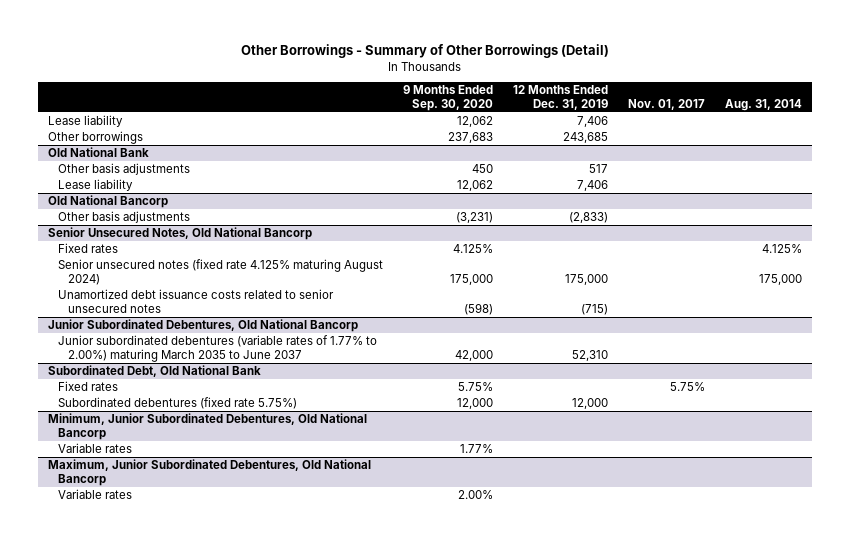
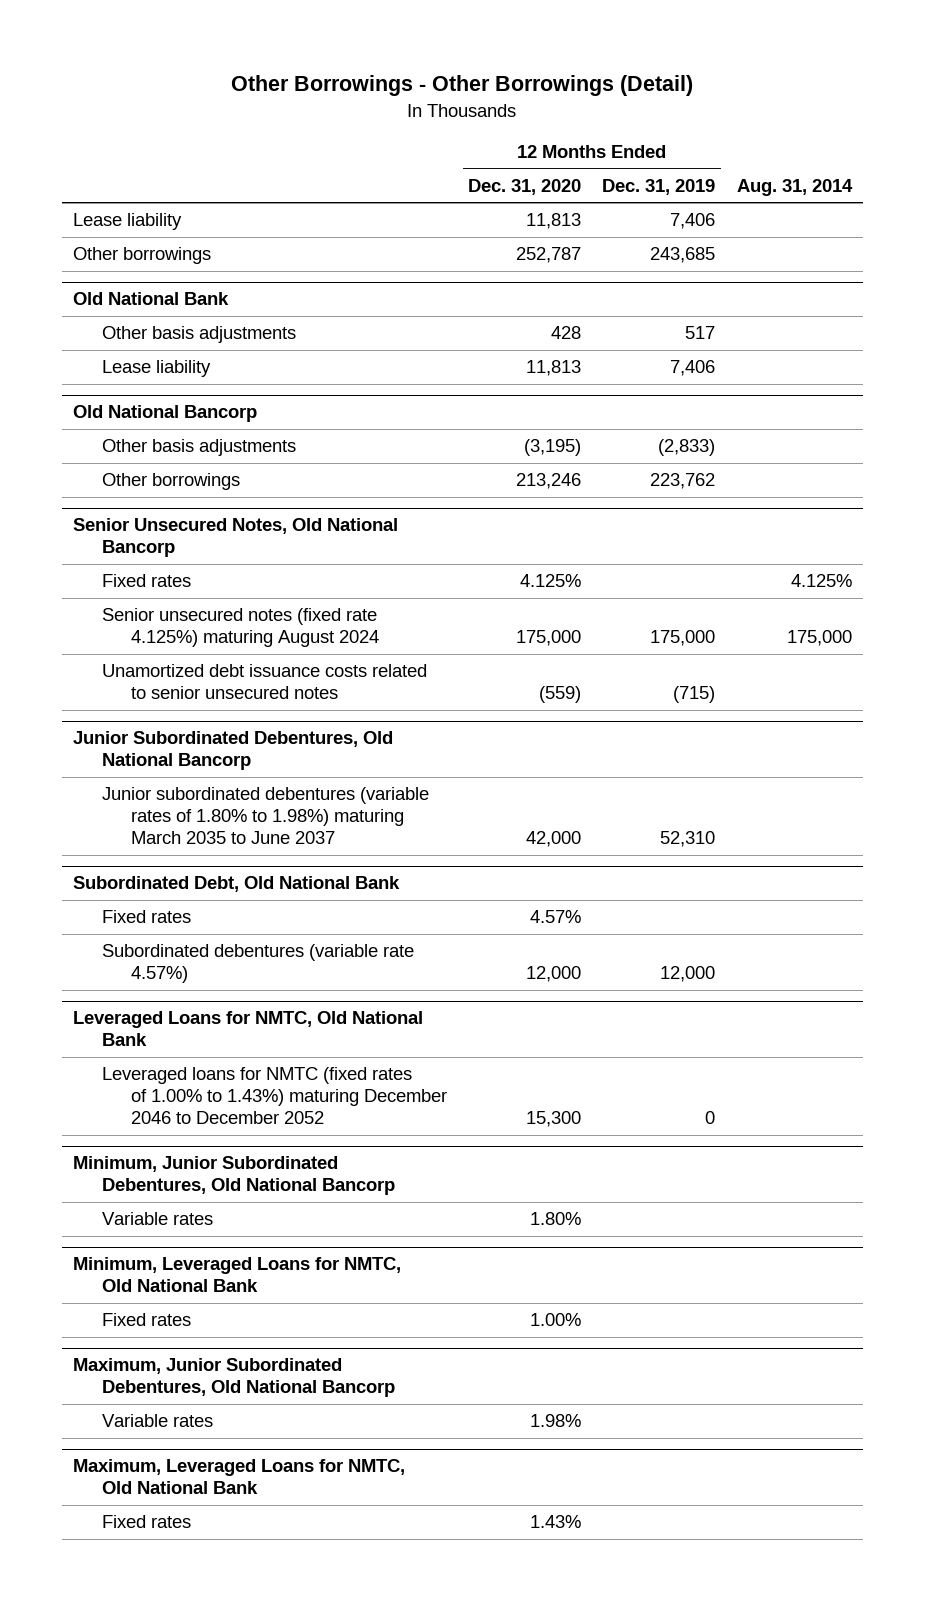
[240,44,609,59] Other Borrowings - Summary of Other Borrowings (Detail) -> [231,75,694,97] Other Borrowings - Other Borrowings (Detail)
[402,85,493,111] 9 Months Ended Sep. 30, 2020 -> none
[628,98,706,110] Nov. 01, 2017 -> none
none -> [468,178,582,195] Dec. 31, 2020
none -> [101,473,240,491] Other borrowings
[57,259,383,285] Senior unsecured notes (fixed rate 4.125% maturing August 2024) -> [101,608,379,648] Senior unsecured notes (fixed rate 4.125%) maturing August 2024
[57,335,377,362] Junior subordinated debentures (variable rates of 1.77% to 2.00%) maturing March 2035 to June 2037 -> [101,787,429,845] Junior subordinated debentures (variable rates of 1.80% to 1.98%) maturing March 2035 to June 2037
[57,397,297,410] Subordinated debentures (fixed rate 5.75%) -> [101,944,414,984] Subordinated debentures (variable rate 4.57%)
none -> [73,1011,424,1047] Leveraged Loans for NMTC, Old National Bank
none -> [101,1067,447,1125] Leveraged loans for NMTC (fixed rates of 1.00% to 1.43%) maturing December 2046 to December 2052
none -> [73,1257,402,1293] Minimum, Leveraged Loans for NMTC, Old National Bank
none -> [101,1313,191,1327] Fixed rates
none -> [73,1459,406,1495] Maximum, Leveraged Loans for NMTC, Old National Bank
none -> [101,1515,191,1529] Fixed rates

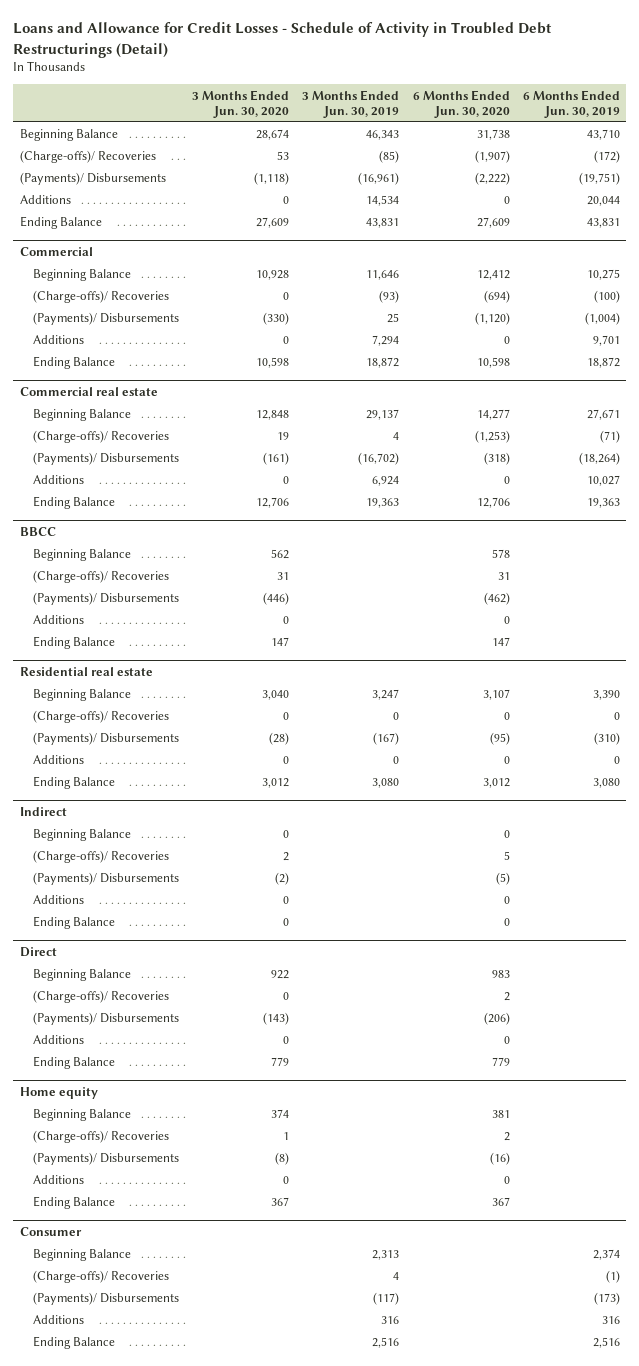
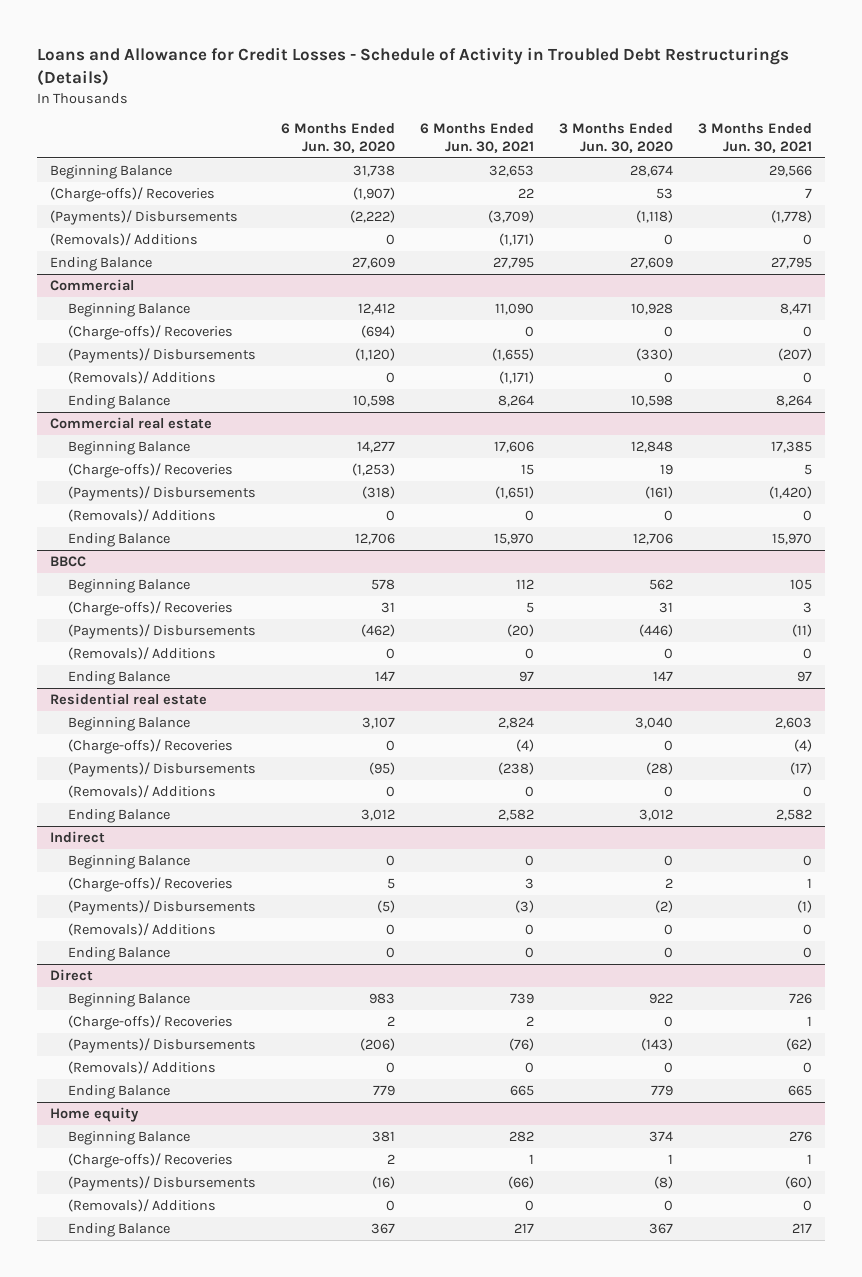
[13,22,553,58] Loans and Allowance for Credit Losses - Schedule of Activity in Troubled Debt Restructurings (Detail) -> [37,47,790,86] Loans and Allowance for Credit Losses - Schedule of Activity in Troubled Debt Restructurings (Details)
[302,89,400,118] 3 Months Ended Jun. 30, 2019 -> none
[522,89,620,118] 6 Months Ended Jun. 30, 2019 -> none
none -> [420,123,535,154] 6 Months Ended Jun. 30, 2021
none -> [698,123,813,154] 3 Months Ended Jun. 30, 2021
[19,195,71,205] Additions -> [49,233,198,247] (Removals)/ Additions
[33,335,85,345] Additions -> [67,371,216,385] (Removals)/ Additions
[33,475,85,485] Additions -> [67,509,216,523] (Removals)/ Additions
[33,615,85,625] Additions -> [67,647,216,661] (Removals)/ Additions
[33,755,85,765] Additions -> [67,785,216,799] (Removals)/ Additions
[33,895,85,905] Additions -> [67,923,216,937] (Removals)/ Additions
[33,1035,85,1045] Additions -> [67,1061,216,1075] (Removals)/ Additions
[33,1175,85,1185] Additions -> [67,1199,216,1213] (Removals)/ Additions
[19,1226,82,1236] Consumer -> none
[33,1249,132,1262] Beginning Balance -> none
[33,1270,170,1284] (Charge-offs)/ Recoveries -> none
[33,1292,180,1306] (Payments)/ Disbursements -> none
[33,1315,85,1325] Additions -> none
[33,1336,116,1350] Ending Balance -> none

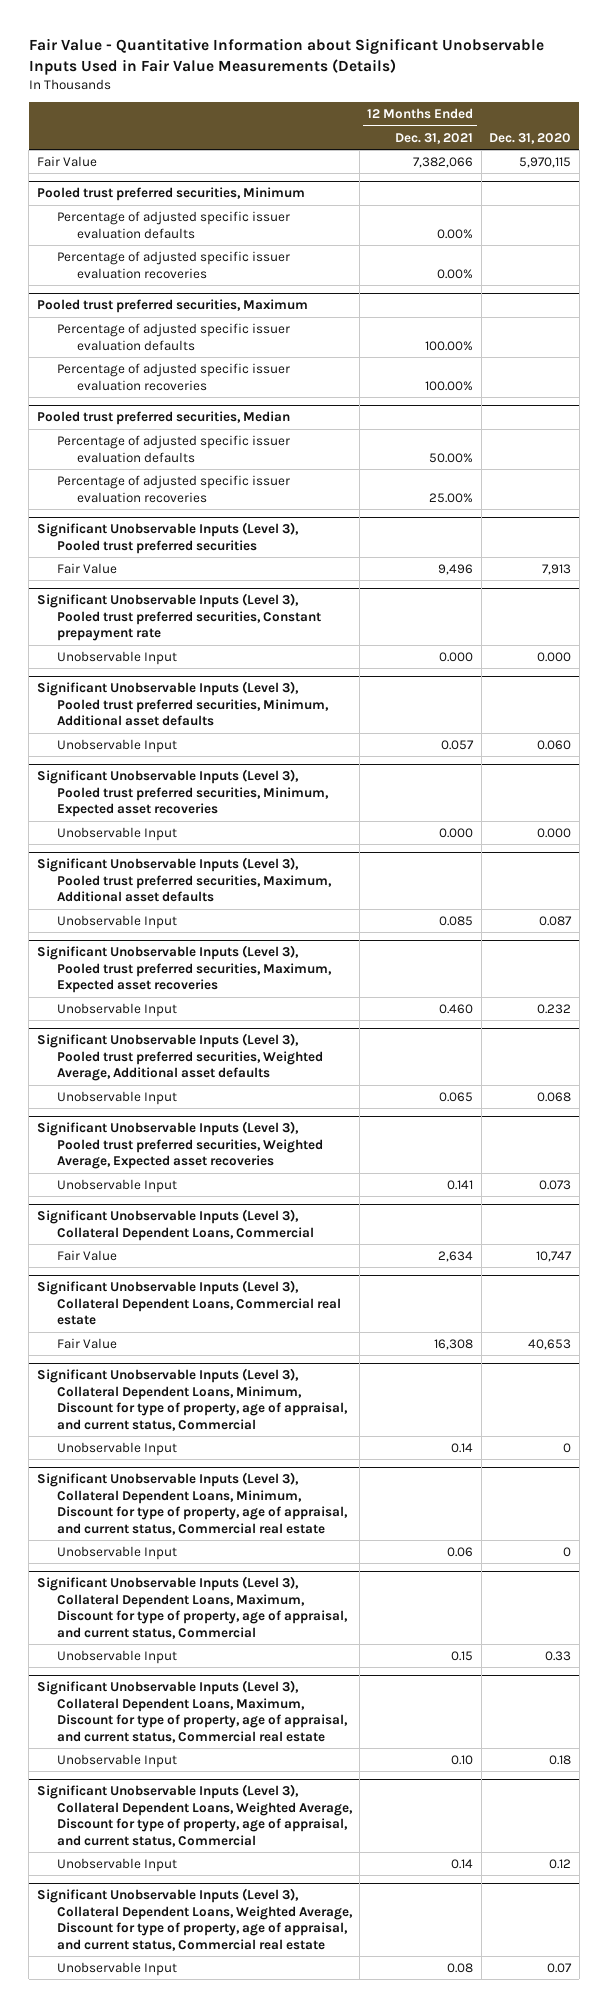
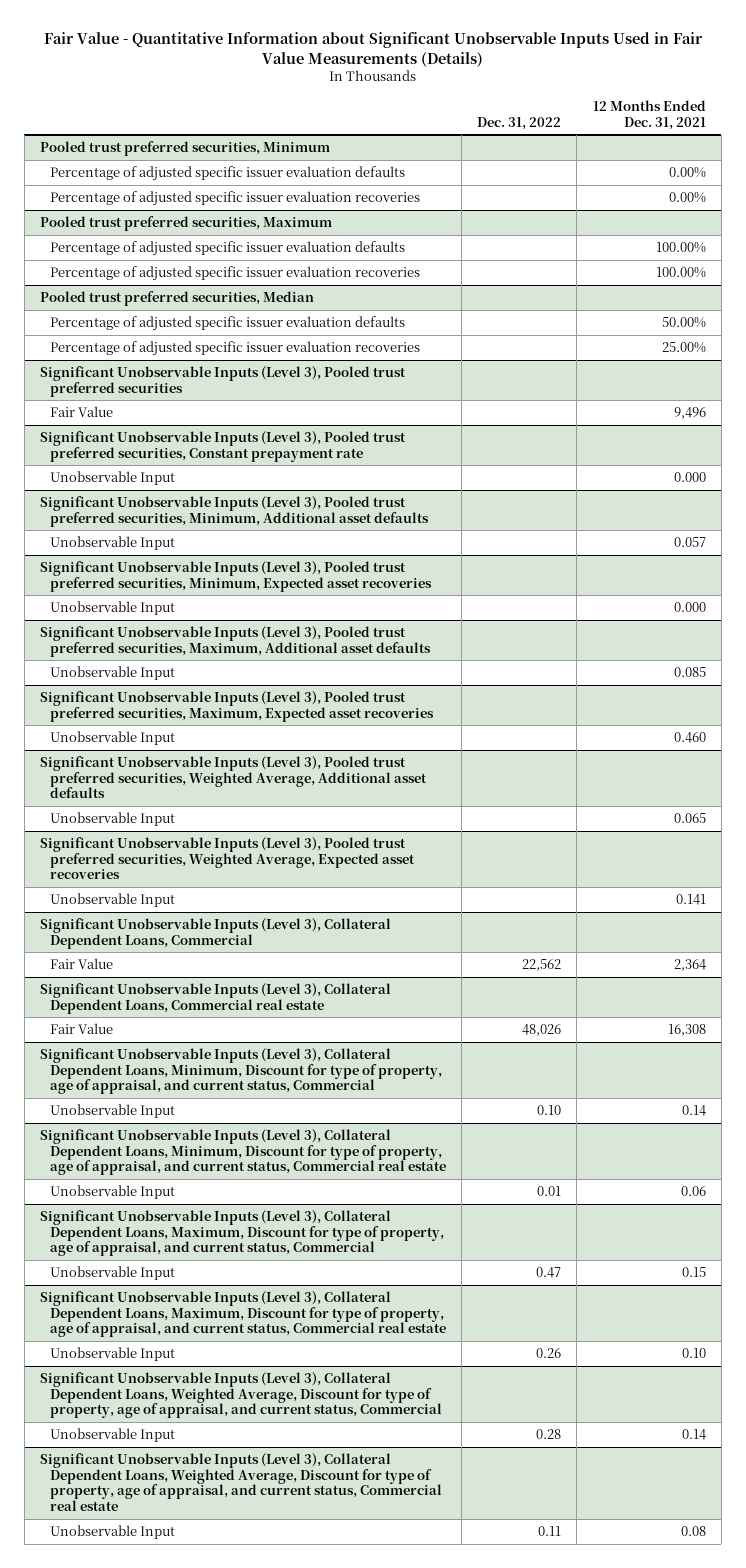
[489,132,572,144] Dec. 31, 2020 -> none
none -> [477,116,562,130] Dec. 31, 2022
[36,155,97,167] Fair Value -> none
[438,1250,474,1262] 2,634 -> [673,958,706,971] 2,364

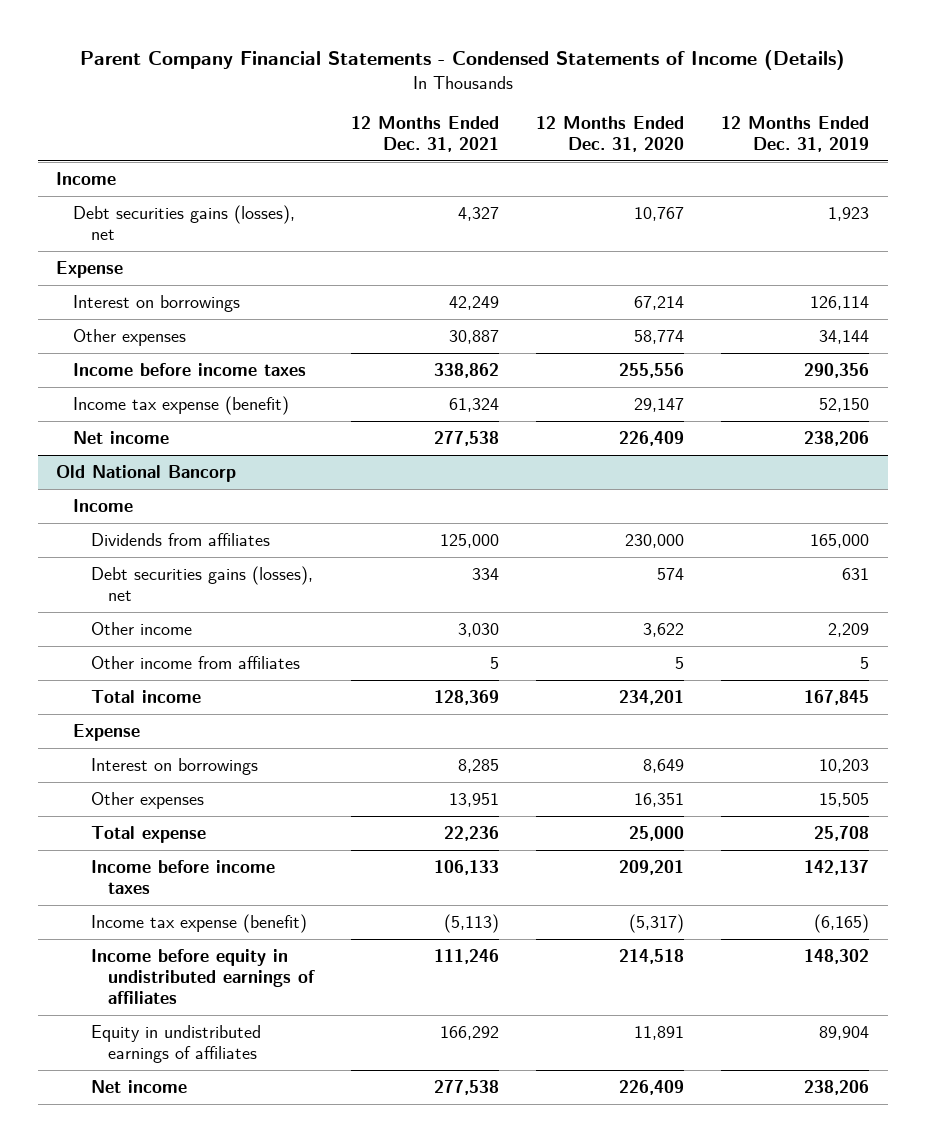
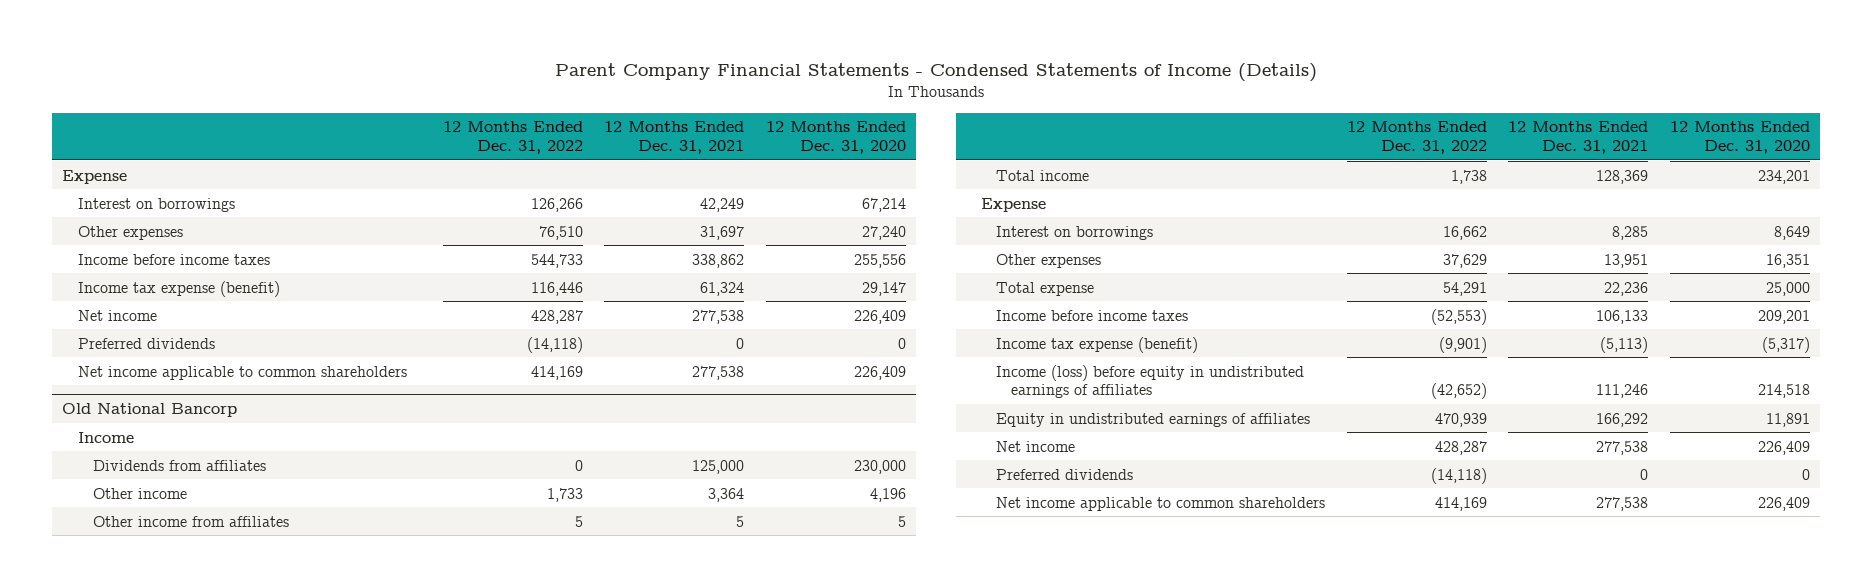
[721,116,870,153] 12 Months Ended Dec. 31, 2019 -> none
none -> [442,121,583,154] 12 Months Ended Dec. 31, 2022
[56,172,117,186] Income -> none
[73,205,296,241] Debt securities gains (losses), net -> none
[449,330,500,345] 30,887 -> [700,225,745,240] 31,697
[634,330,685,345] 58,774 -> [861,225,906,240] 27,240
none -> [77,337,215,349] Preferred dividends
none -> [77,365,407,380] Net income applicable to common shareholders
[90,566,313,602] Debt securities gains (losses), net -> none
[458,623,500,638] 3,030 -> [708,487,745,502] 3,364
[643,623,685,638] 3,622 -> [869,487,906,502] 4,196
[90,949,316,1005] Income before equity in undistributed earnings of affiliates -> [996,364,1305,399] Income (loss) before equity in undistributed earnings of affiliates
none -> [996,468,1134,480] Preferred dividends
none -> [996,496,1326,511] Net income applicable to common shareholders

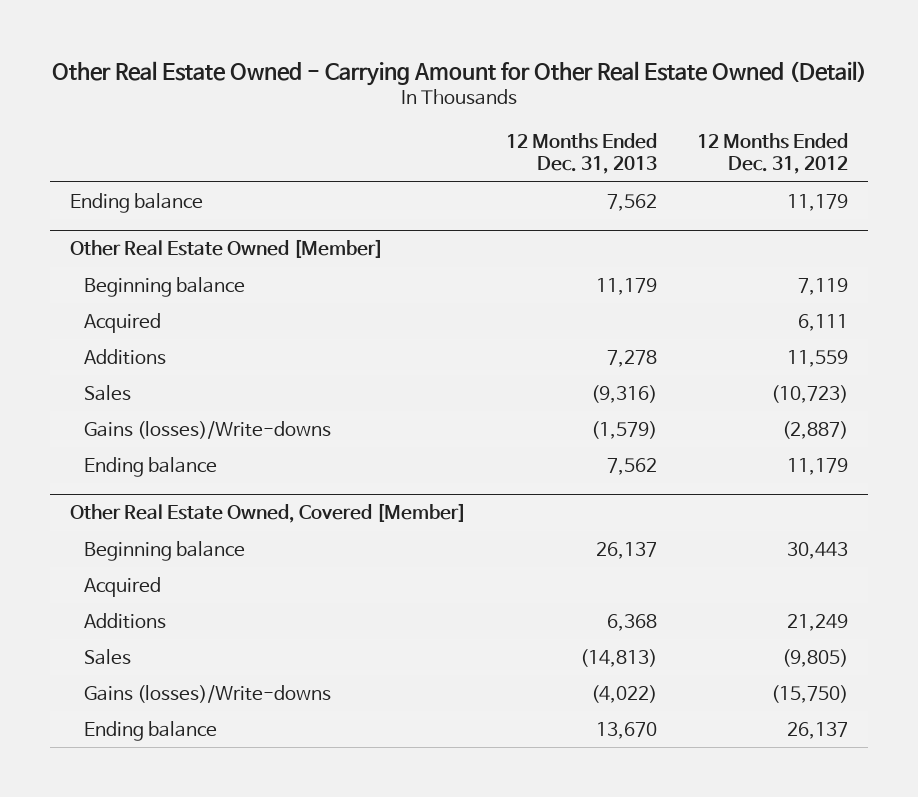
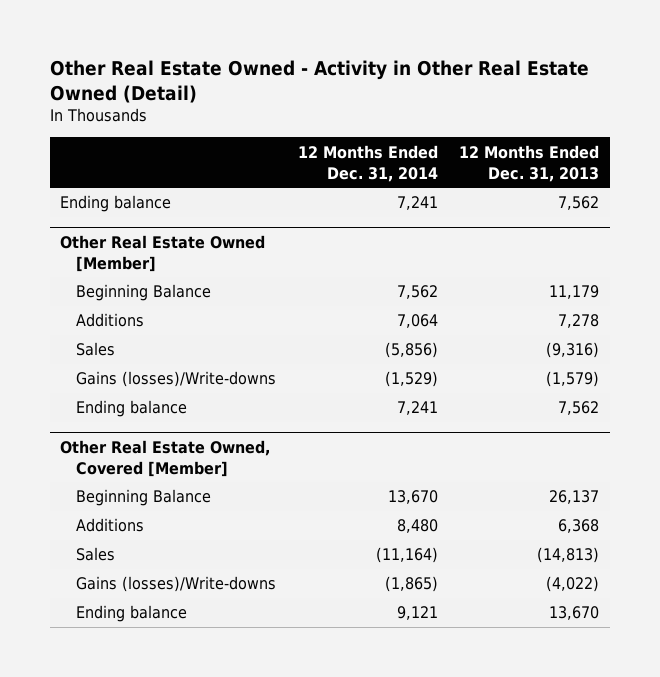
[52,61,868,87] Other Real Estate Owned - Carrying Amount for Other Real Estate Owned (Detail) -> [49,59,589,103] Other Real Estate Owned - Activity in Other Real Estate Owned (Detail)
[696,132,848,175] 12 Months Ended Dec. 31, 2012 -> none
none -> [297,144,438,182] 12 Months Ended Dec. 31, 2014
[84,312,162,333] Acquired -> none
[84,276,246,297] Beginning balance -> [75,284,211,302] Beginning Balance
[84,576,162,597] Acquired -> none
[84,540,246,561] Beginning balance -> [75,489,211,507] Beginning Balance

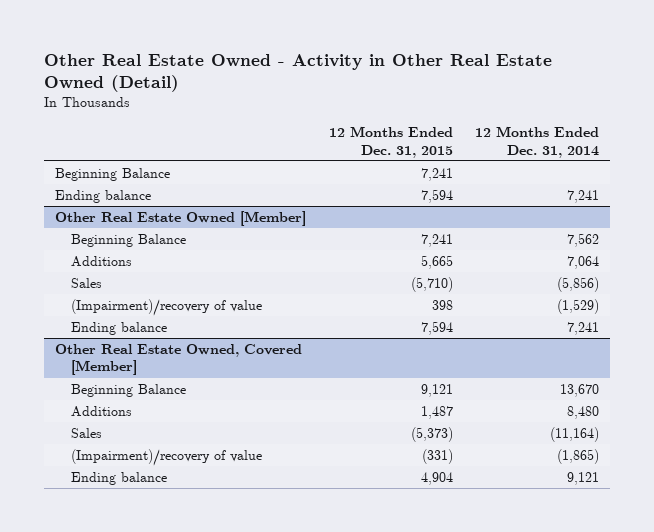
[459,144,600,182] 12 Months Ended Dec. 31, 2013 -> none
none -> [328,126,453,158] 12 Months Ended Dec. 31, 2015
none -> [55,167,171,181] Beginning Balance
[75,371,276,388] Gains (losses)/Write-downs -> [71,298,263,316] (Impairment)/recovery of value
[75,576,276,593] Gains (losses)/Write-downs -> [71,448,263,466] (Impairment)/recovery of value

